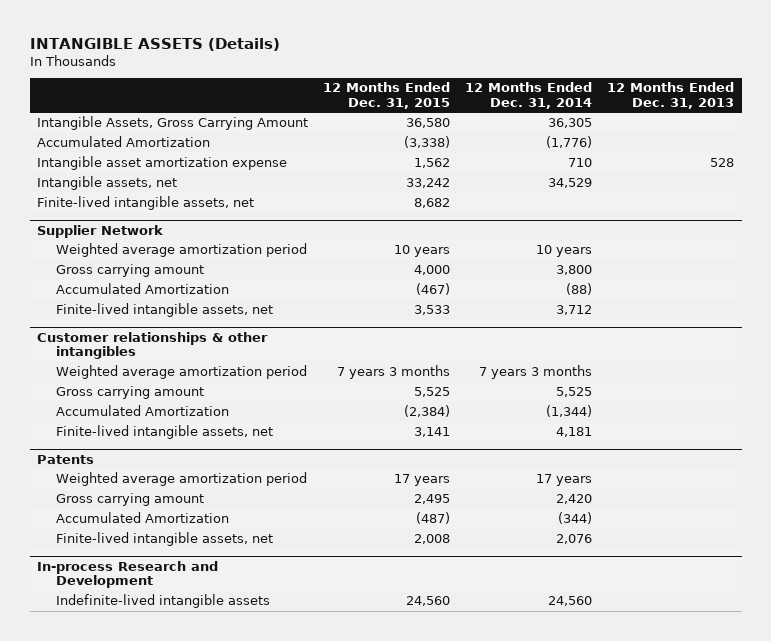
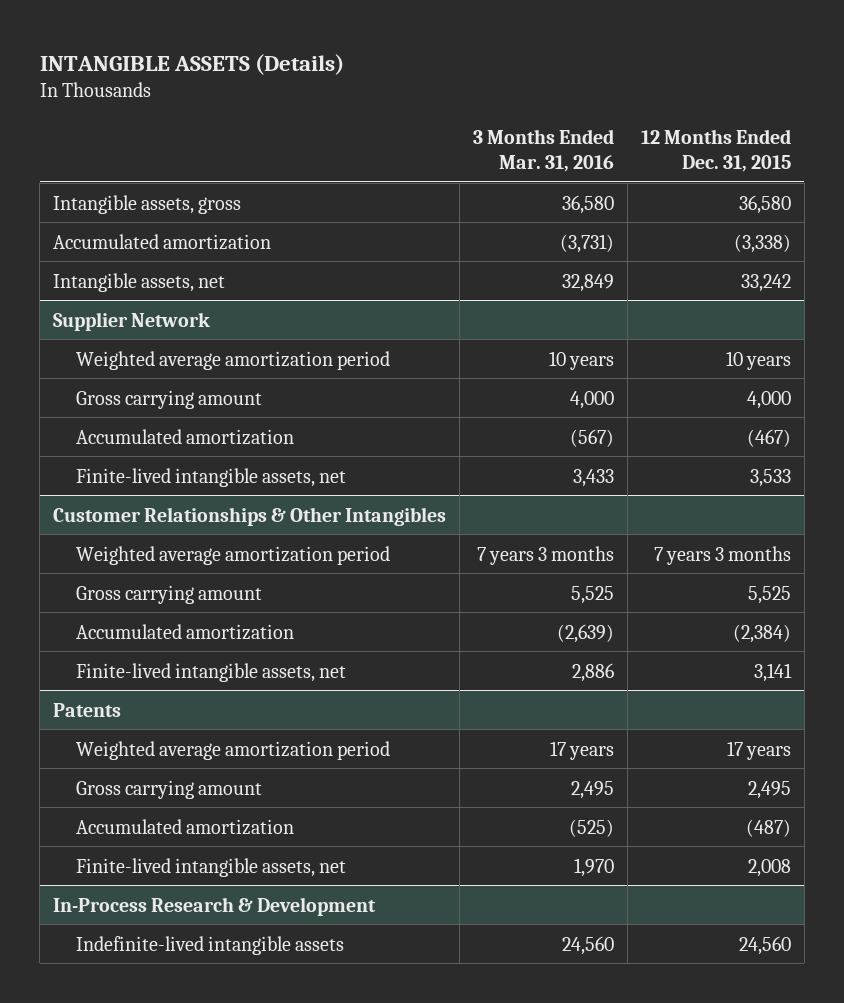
[465,82,593,109] 12 Months Ended Dec. 31, 2014 -> none
[607,82,735,109] 12 Months Ended Dec. 31, 2013 -> none
none -> [473,128,615,172] 3 Months Ended Mar. 31, 2016
[37,156,288,171] Intangible asset amortization expense -> none
[37,116,309,131] Intangible Assets, Gross Carrying Amount -> [53,194,242,214] Intangible assets, gross
[37,136,211,148] Accumulated Amortization -> [53,233,272,250] Accumulated amortization
[37,196,255,211] Finite-lived intangible assets, net -> none
[56,283,230,295] Accumulated Amortization -> [75,428,294,445] Accumulated amortization
[37,331,269,360] Customer relationships & other intangibles -> [53,506,447,526] Customer Relationships & Other Intangibles
[56,405,230,417] Accumulated Amortization -> [75,623,294,640] Accumulated amortization
[56,512,230,524] Accumulated Amortization -> [75,818,294,835] Accumulated amortization
[37,560,219,589] In-process Research and Development -> [53,896,377,916] In-Process Research & Development

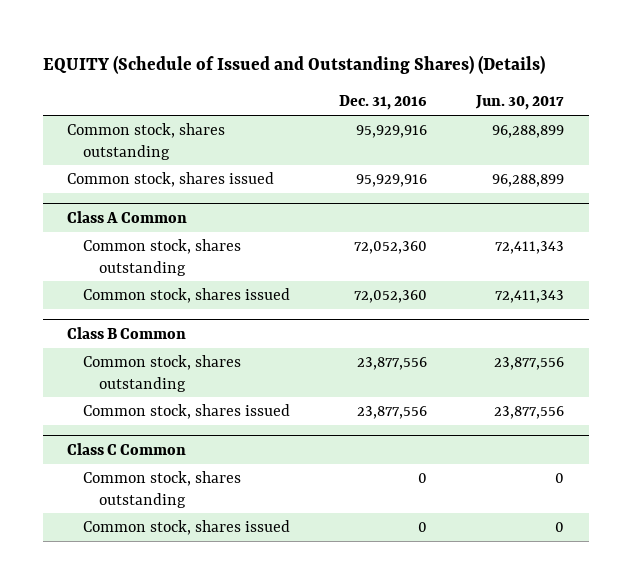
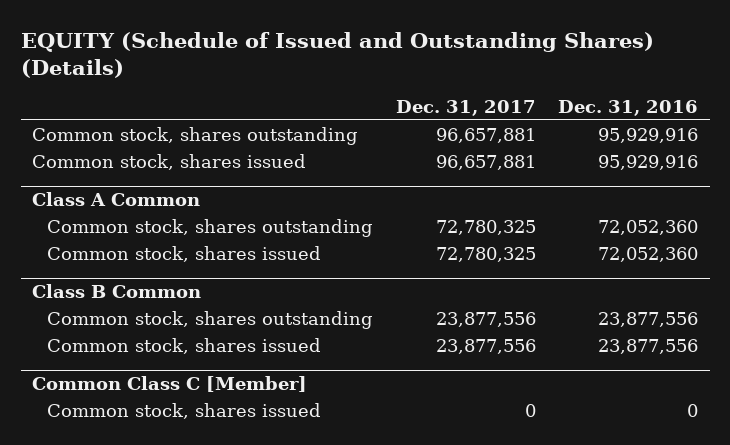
[475,95,565,111] Jun. 30, 2017 -> none
none -> [395,99,536,116] Dec. 31, 2017
[82,470,241,508] Common stock, shares outstanding -> none
[67,442,187,455] Class C Common -> [32,376,308,393] Common Class C [Member]

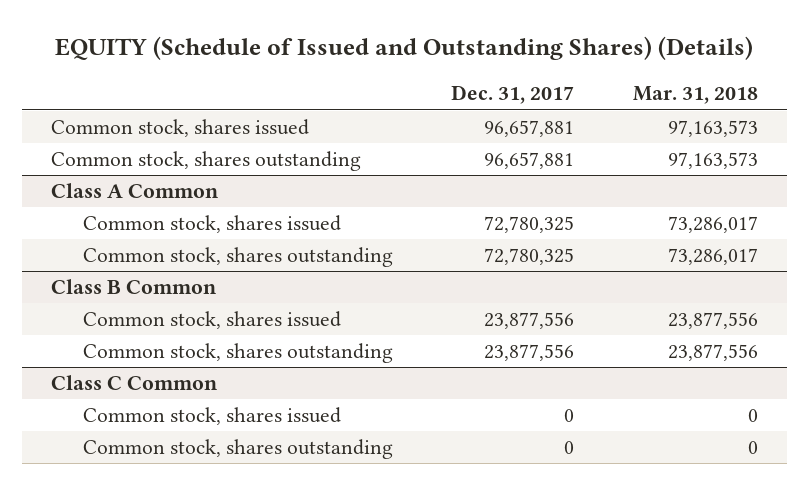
[558,99,699,116] Dec. 31, 2016 -> none
none -> [632,86,758,105] Mar. 31, 2018
[32,126,359,145] Common stock, shares outstanding -> [51,151,362,172] Common stock, shares outstanding
[46,218,373,237] Common stock, shares outstanding -> [82,247,393,268] Common stock, shares outstanding
[46,310,373,329] Common stock, shares outstanding -> [82,343,393,364] Common stock, shares outstanding
[32,376,308,393] Common Class C [Member] -> [51,375,219,391] Class C Common
none -> [82,439,393,460] Common stock, shares outstanding

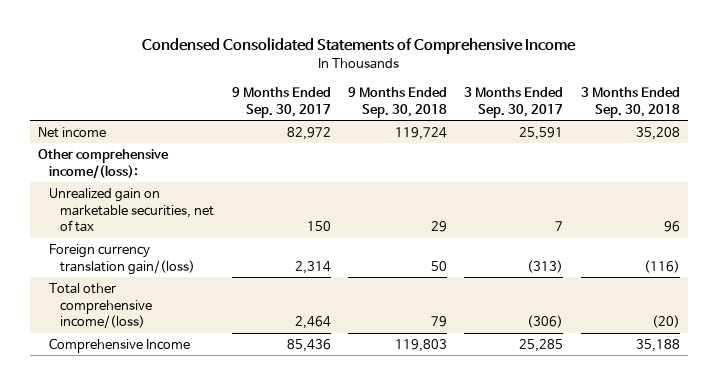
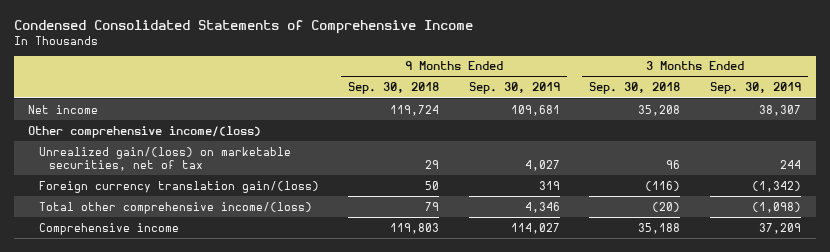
[231,87,331,118] 9 Months Ended Sep. 30, 2017 -> none
[464,87,564,118] 3 Months Ended Sep. 30, 2017 -> none
none -> [468,82,560,95] Sep. 30, 2019
none -> [710,82,802,95] Sep. 30, 2019
[38,148,170,179] Other comprehensive income/(loss): -> [28,125,262,138] Other comprehensive income/(loss)
[49,187,215,233] Unrealized gain on marketable securities, net of tax -> [38,146,291,172] Unrealized gain/(loss) on marketable securities, net of tax
[49,337,191,353] Comprehensive Income -> [38,222,179,235] Comprehensive income

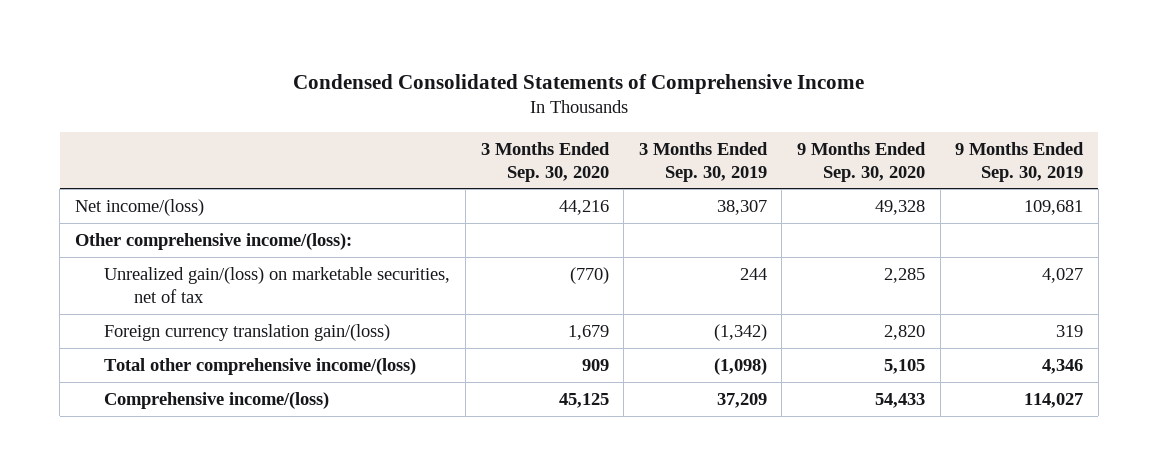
[348,82,440,95] Sep. 30, 2018 -> none
[589,82,681,95] Sep. 30, 2018 -> none
none -> [480,141,610,182] 3 Months Ended Sep. 30, 2020
none -> [797,141,927,182] 9 Months Ended Sep. 30, 2020
[28,104,99,114] Net income -> [75,198,205,216] Net income/(loss)
[28,125,262,138] Other comprehensive income/(loss) -> [75,232,353,250] Other comprehensive income/(loss):
[38,222,179,235] Comprehensive income -> [104,391,330,409] Comprehensive income/(loss)

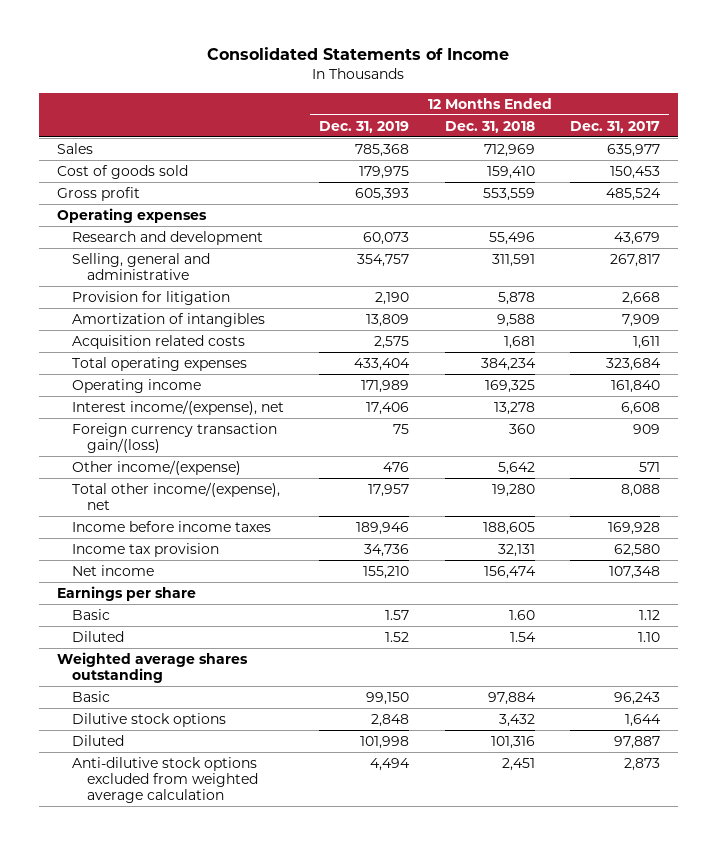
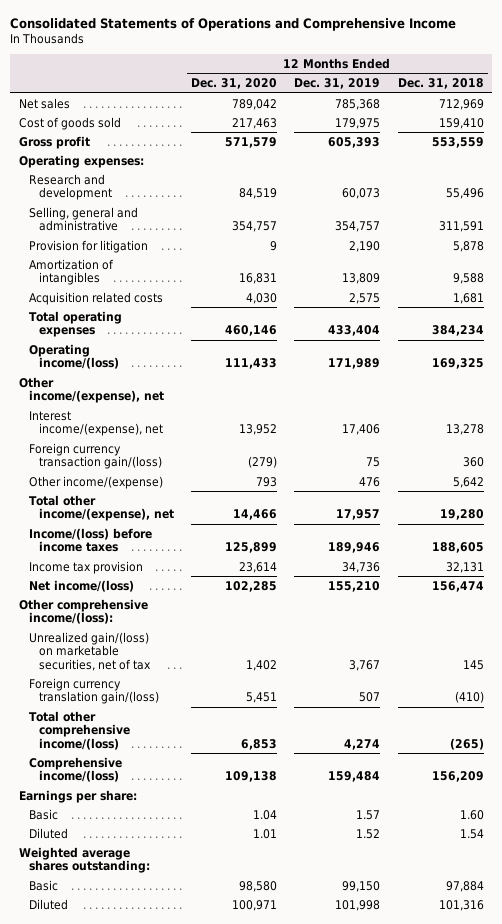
[207,47,510,61] Consolidated Statements of Income -> [10,17,457,31] Consolidated Statements of Operations and Comprehensive Income
[569,120,660,133] Dec. 31, 2017 -> none
none -> [191,78,278,90] Dec. 31, 2020
[56,142,93,154] Sales -> [18,97,70,109] Net sales
[56,207,207,223] Operating expenses -> [18,154,144,168] Operating expenses:
[71,378,201,393] Operating income -> [28,343,119,370] Operating income/(loss)
none -> [18,376,164,404] Other income/(expense), net
[71,520,271,532] Income before income taxes -> [28,527,152,553] Income/(loss) before income taxes
[71,564,154,576] Net income -> [28,579,134,592] Net income/(loss)
none -> [18,598,148,625] Other comprehensive income/(loss):
none -> [28,631,151,671] Unrealized gain/(loss) on marketable securities, net of tax
none -> [28,677,159,705] Foreign currency translation gain/(loss)
none -> [28,710,130,750] Total other comprehensive income/(loss)
none -> [28,756,122,783] Comprehensive income/(loss)
[56,585,196,601] Earnings per share -> [18,789,137,803] Earnings per share:
[56,651,248,684] Weighted average shares outstanding -> [18,846,150,874] Weighted average shares outstanding:
[71,712,226,727] Dilutive stock options -> none
[71,756,259,804] Anti-dilutive stock options excluded from weighted average calculation -> none

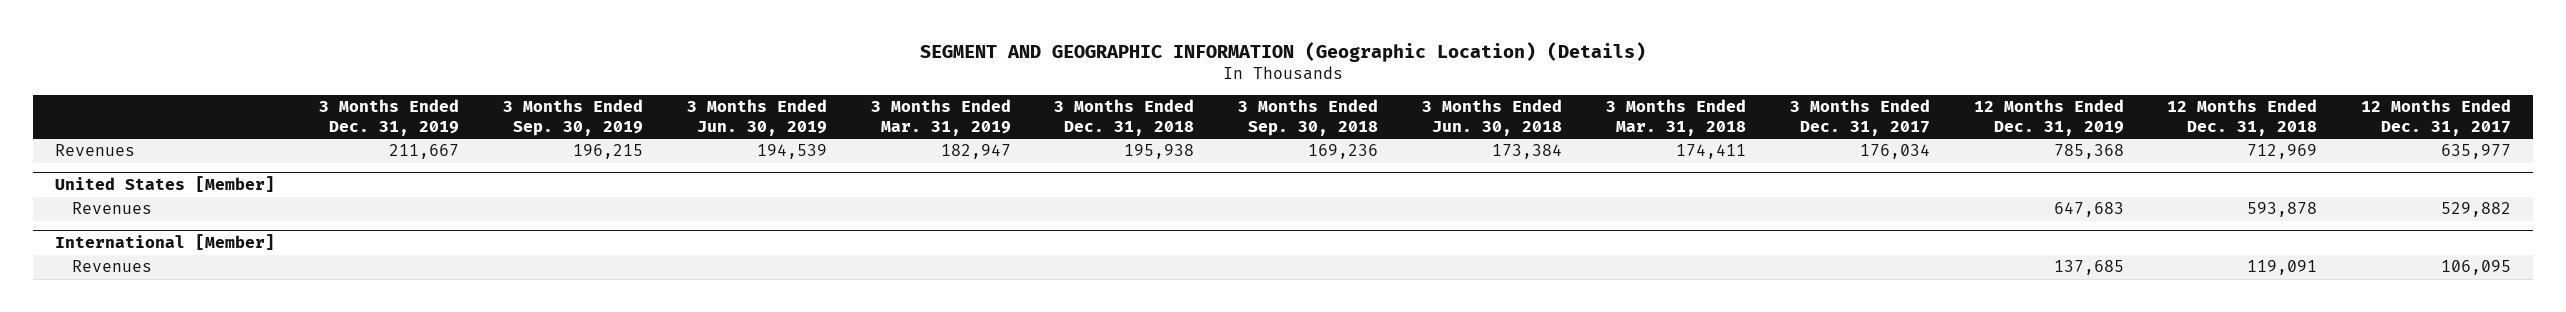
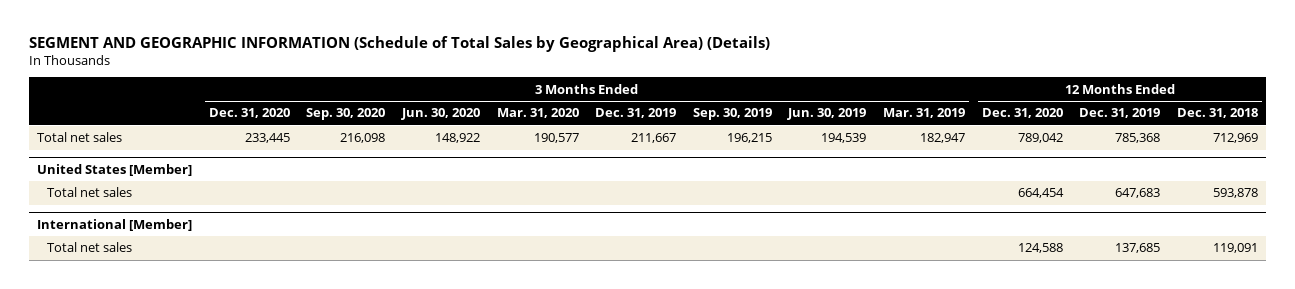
[920,41,1647,62] SEGMENT AND GEOGRAPHIC INFORMATION (Geographic Location) (Details) -> [28,36,770,53] SEGMENT AND GEOGRAPHIC INFORMATION (Schedule of Total Sales by Geographical Area) (Details)
[1054,99,1195,136] 3 Months Ended Dec. 31, 2018 -> none
[1238,99,1379,136] 3 Months Ended Sep. 30, 2018 -> none
[1422,99,1563,136] 3 Months Ended Jun. 30, 2018 -> none
[1605,99,1746,136] 3 Months Ended Mar. 31, 2018 -> none
[1789,99,1930,136] 3 Months Ended Dec. 31, 2017 -> none
[2361,99,2512,136] 12 Months Ended Dec. 31, 2017 -> none
none -> [208,108,290,119] Dec. 31, 2020
none -> [306,108,386,121] Sep. 30, 2020
none -> [401,108,481,121] Jun. 30, 2020
none -> [496,108,579,119] Mar. 31, 2020
none -> [981,108,1063,119] Dec. 31, 2020
[55,144,136,157] Revenues -> [37,132,123,143] Total net sales
[71,202,152,215] Revenues -> [46,187,132,198] Total net sales
[71,260,152,273] Revenues -> [46,242,132,253] Total net sales

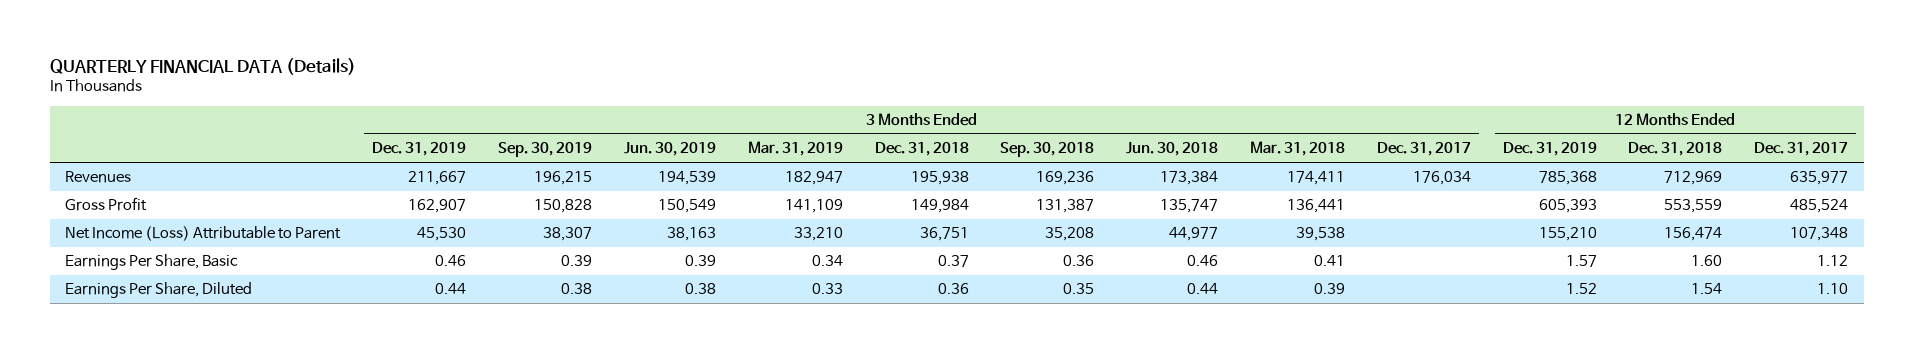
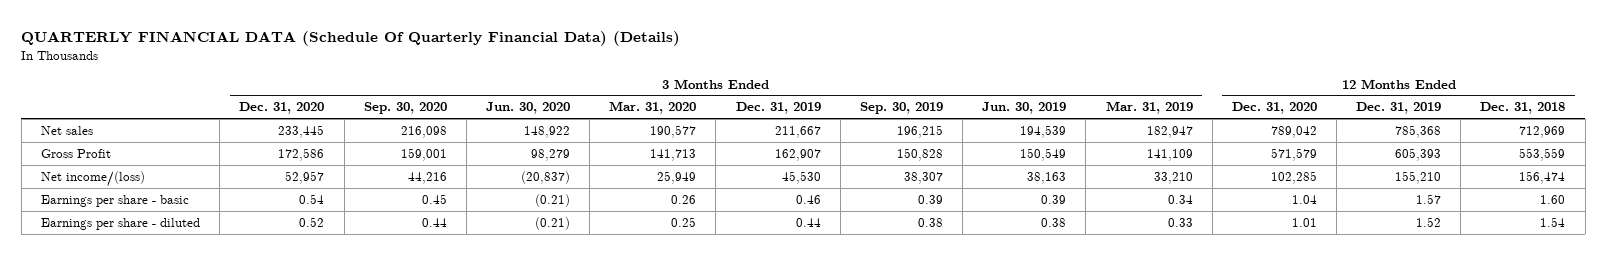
[49,57,356,75] QUARTERLY FINANCIAL DATA (Details) -> [21,30,681,46] QUARTERLY FINANCIAL DATA (Schedule Of Quarterly Financial Data) (Details)
[874,142,969,157] Dec. 31, 2018 -> none
[1000,142,1095,158] Sep. 30, 2018 -> none
[1126,142,1219,157] Jun. 30, 2018 -> none
[1249,141,1345,157] Mar. 31, 2018 -> none
[1376,142,1471,157] Dec. 31, 2017 -> none
[1754,142,1849,157] Dec. 31, 2017 -> none
none -> [239,102,325,115] Dec. 31, 2020
none -> [363,102,447,115] Sep. 30, 2020
none -> [485,102,570,115] Jun. 30, 2020
none -> [609,101,697,115] Mar. 31, 2020
none -> [1231,102,1317,115] Dec. 31, 2020
[65,171,132,184] Revenues -> [41,125,94,135] Net sales
[65,226,342,242] Net Income (Loss) Attributable to Parent -> [41,170,146,187] Net income/(loss)
[65,254,239,271] Earnings Per Share, Basic -> [41,194,190,207] Earnings per share - basic
[65,282,253,299] Earnings Per Share, Diluted -> [41,217,201,230] Earnings per share - diluted

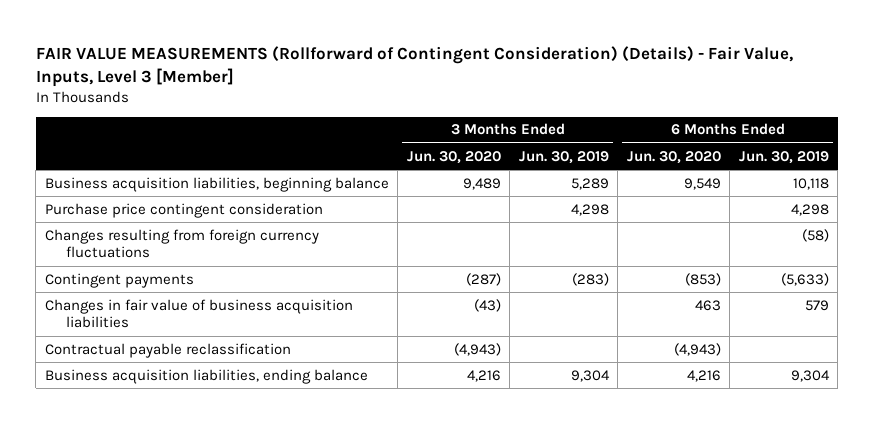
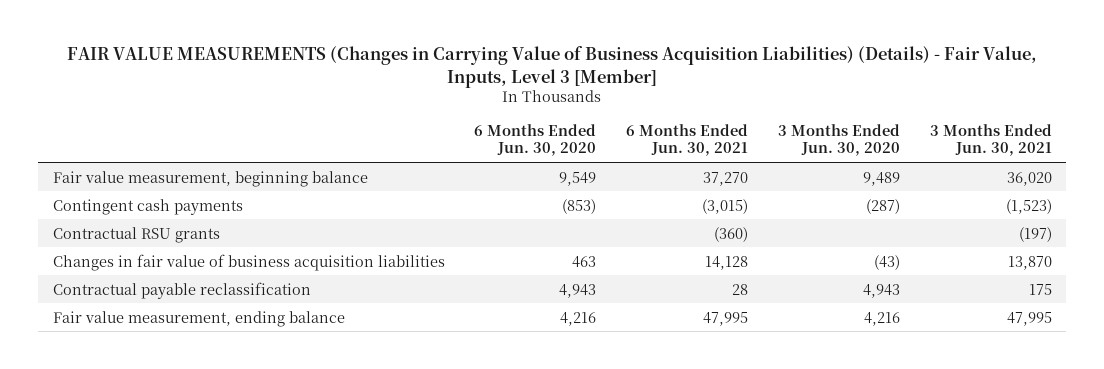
[35,45,793,87] FAIR VALUE MEASUREMENTS (Rollforward of Contingent Consideration) (Details) - Fair Value, Inputs, Level 3 [Member] -> [67,46,1038,88] FAIR VALUE MEASUREMENTS (Changes in Carrying Value of Business Acquisition Liabilities) (Details) - Fair Value, Inputs, Level 3 [Member]
[518,150,609,164] Jun. 30, 2019 -> none
[738,150,829,164] Jun. 30, 2019 -> none
none -> [626,124,749,157] 6 Months Ended Jun. 30, 2021
none -> [929,124,1052,157] 3 Months Ended Jun. 30, 2021
[44,202,323,218] Purchase price contingent consideration -> none
[44,228,319,259] Changes resulting from foreign currency fluctuations -> none
[44,176,389,192] Business acquisition liabilities, beginning balance -> [52,170,368,187] Fair value measurement, beginning balance
[44,272,194,288] Contingent payments -> [52,198,243,215] Contingent cash payments
none -> [52,226,220,243] Contractual RSU grants
[453,342,501,356] (4,943) -> [862,283,900,298] 4,943
[673,342,721,356] (4,943) -> [559,283,597,298] 4,943
[44,368,368,384] Business acquisition liabilities, ending balance -> [52,310,345,327] Fair value measurement, ending balance

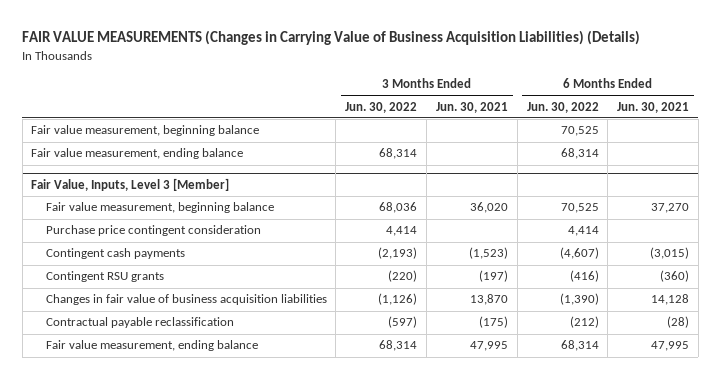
[67,46,1038,88] FAIR VALUE MEASUREMENTS (Changes in Carrying Value of Business Acquisition Liabilities) (Details) - Fair Value, Inputs, Level 3 [Member] -> [22,30,641,46] FAIR VALUE MEASUREMENTS (Changes in Carrying Value of Business Acquisition Liabilities) (Details)
[474,124,597,157] 6 Months Ended Jun. 30, 2020 -> none
[777,124,900,157] 3 Months Ended Jun. 30, 2020 -> none
none -> [345,101,418,113] Jun. 30, 2022
none -> [526,101,599,113] Jun. 30, 2022
none -> [31,125,260,137] Fair value measurement, beginning balance
none -> [31,148,244,160] Fair value measurement, ending balance
none -> [31,177,230,191] Fair Value, Inputs, Level 3 [Member]
none -> [45,225,261,237] Purchase price contingent consideration
[52,226,220,243] Contractual RSU grants -> [45,271,164,283] Contingent RSU grants
[732,283,749,295] 28 -> [667,316,690,329] (28)
[1028,283,1052,295] 175 -> [478,316,508,329] (175)

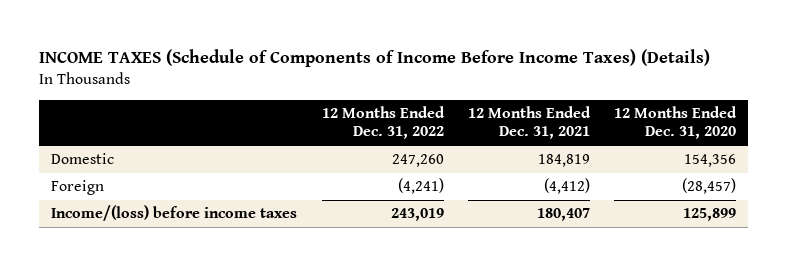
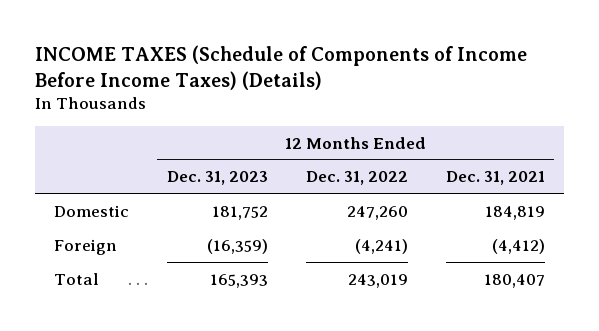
[614,106,738,140] 12 Months Ended Dec. 31, 2020 -> none
none -> [166,171,268,186] Dec. 31, 2023
[51,205,298,222] Income/(loss) before income taxes -> [53,272,99,285] Total

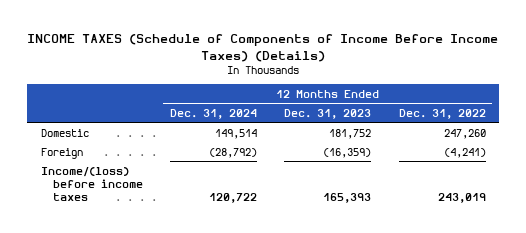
[445,171,545,186] Dec. 31, 2021 -> none
none -> [170,108,258,119] Dec. 31, 2024
[53,272,99,285] Total -> [40,165,143,201] Income/(loss) before income taxes

